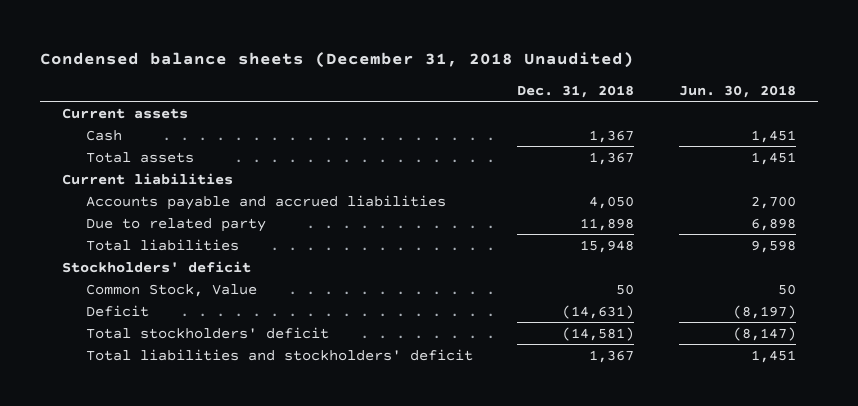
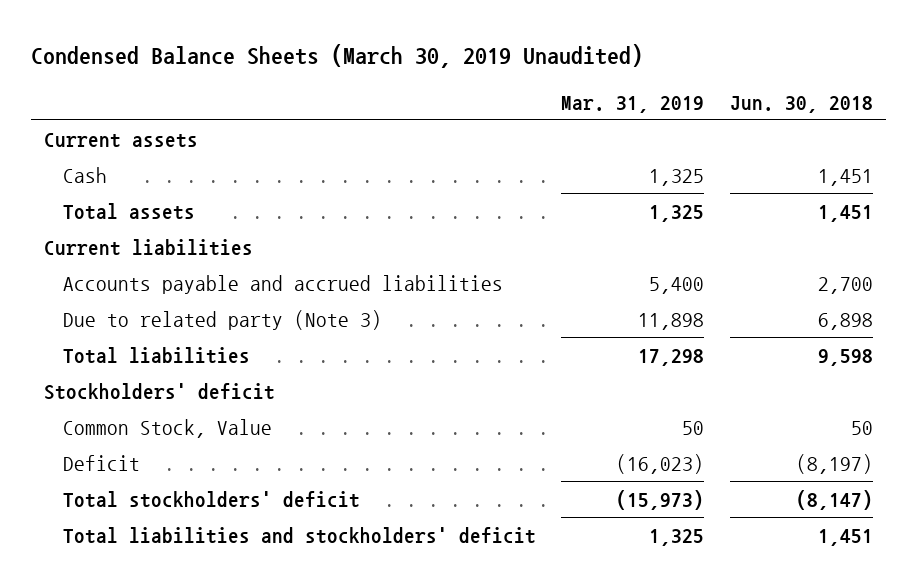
[40,51,635,68] Condensed balance sheets (December 31, 2018 Unaudited) -> [30,44,643,69] Condensed Balance Sheets (March 30, 2019 Unaudited)
[517,84,635,98] Dec. 31, 2018 -> none
none -> [561,95,705,113] Mar. 31, 2019
[85,217,266,232] Due to related party -> [62,309,382,330] Due to related party (Note 3)

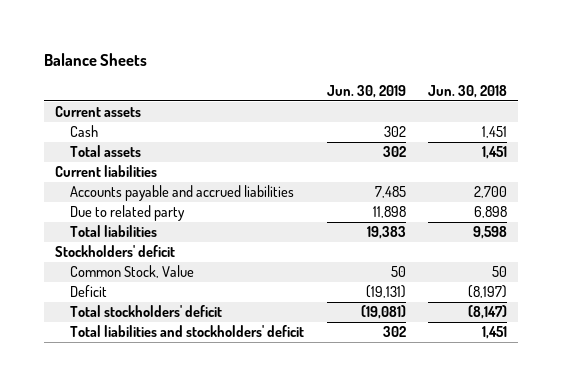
[30,44,643,69] Condensed Balance Sheets (March 30, 2019 Unaudited) -> [44,53,148,67] Balance Sheets
[561,95,705,113] Mar. 31, 2019 -> none
none -> [326,84,406,98] Jun. 30, 2019
[62,309,382,330] Due to related party (Note 3) -> [70,205,186,222] Due to related party

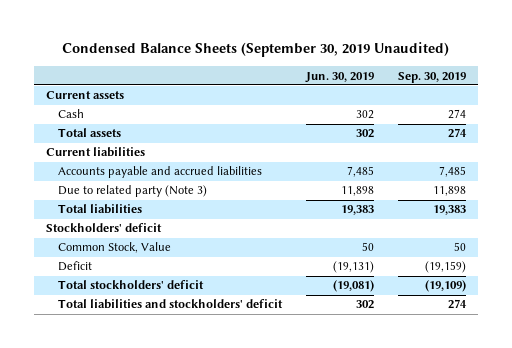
[44,53,148,67] Balance Sheets -> [61,42,449,58] Condensed Balance Sheets (September 30, 2019 Unaudited)
[428,84,508,98] Jun. 30, 2018 -> none
none -> [397,71,466,83] Sep. 30, 2019
[70,205,186,222] Due to related party -> [58,185,208,198] Due to related party (Note 3)

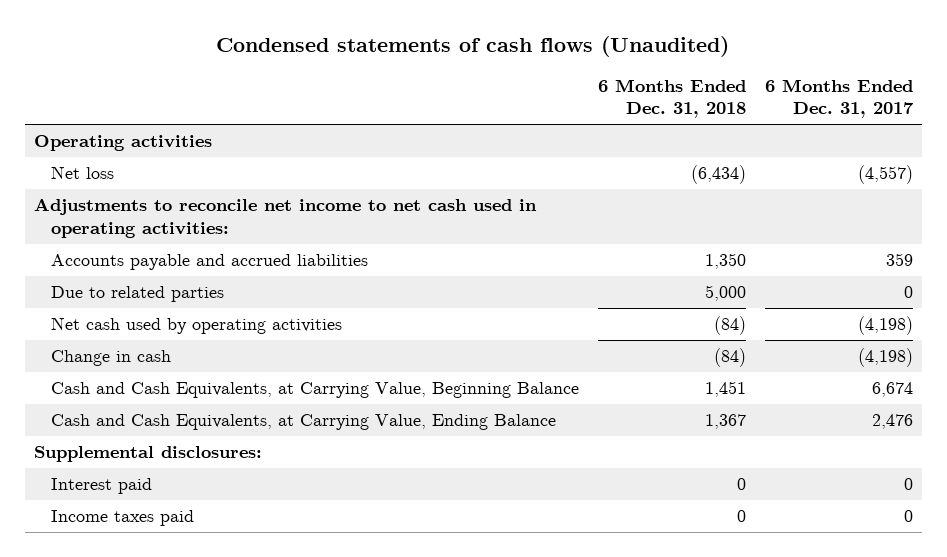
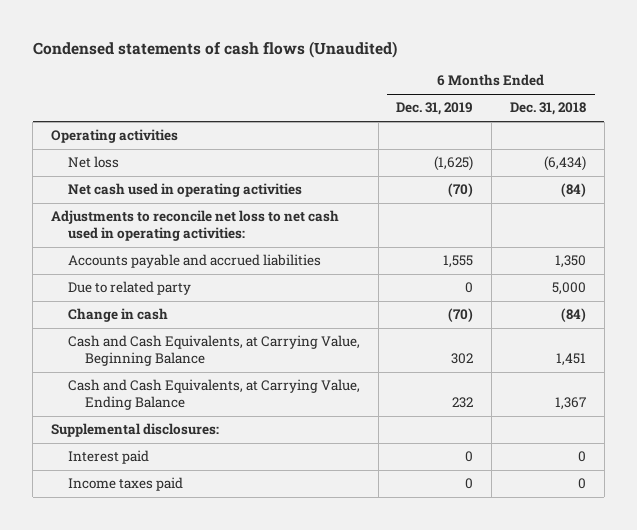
[764,79,914,119] 6 Months Ended Dec. 31, 2017 -> none
none -> [396,102,474,116] Dec. 31, 2019
none -> [67,183,302,198] Net cash used in operating activities
[34,198,538,238] Adjustments to reconcile net income to net cash used in operating activities: -> [50,210,339,242] Adjustments to reconcile net loss to net cash used in operating activities:
[51,317,343,335] Net cash used by operating activities -> none
[51,286,225,303] Due to related parties -> [67,281,191,296] Due to related party

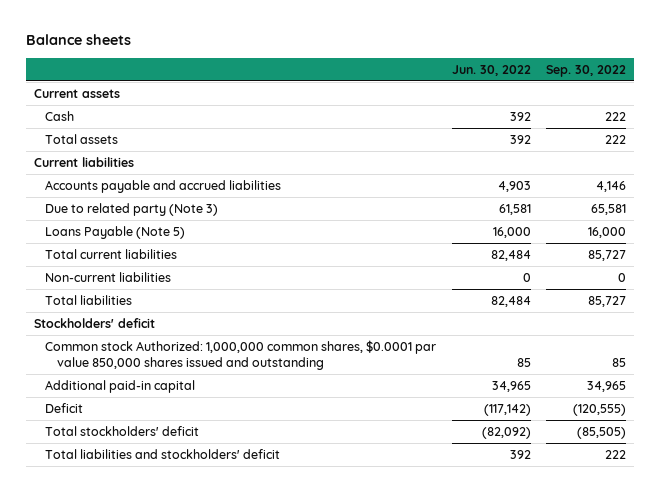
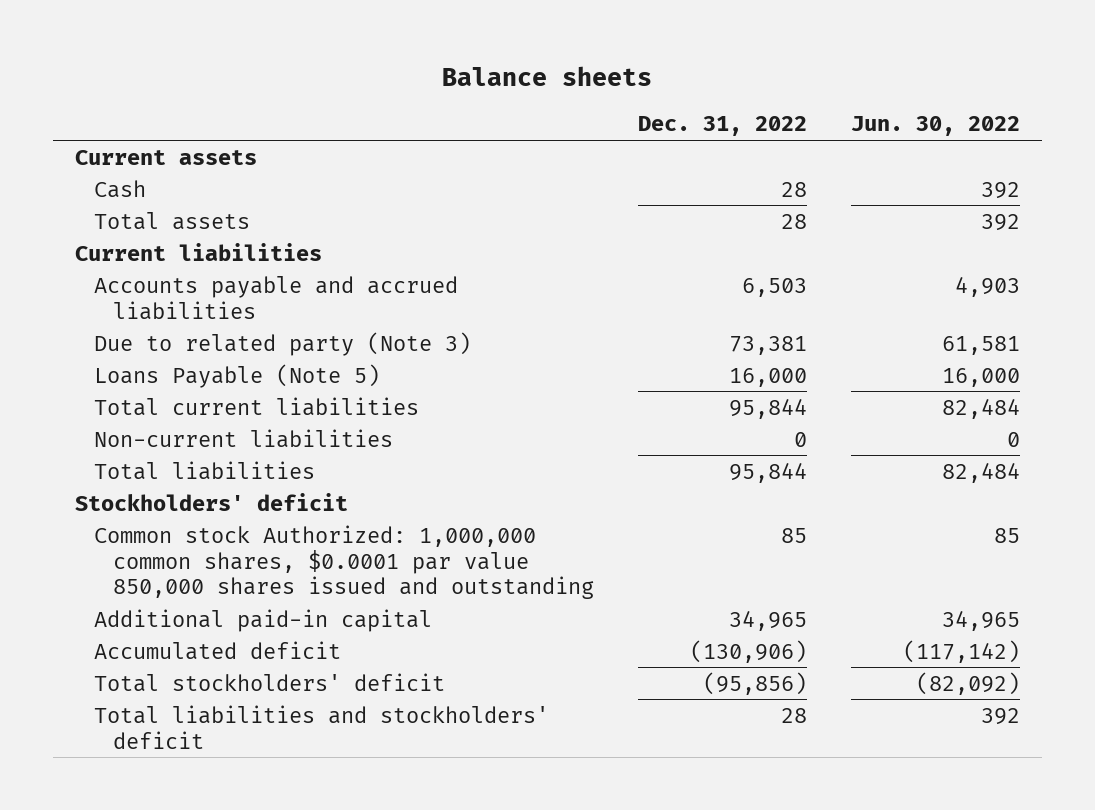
[545,64,626,77] Sep. 30, 2022 -> none
none -> [638,116,808,137] Dec. 31, 2022
[45,402,84,413] Deficit -> [94,640,342,660] Accumulated deficit

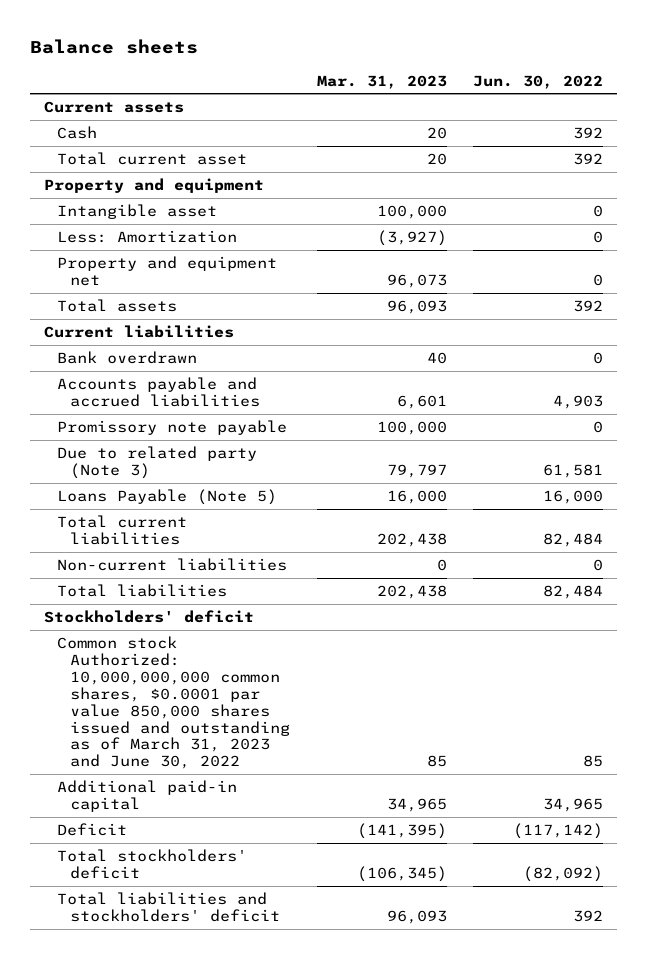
[638,116,808,137] Dec. 31, 2022 -> none
none -> [316,74,447,89] Mar. 31, 2023
none -> [56,151,247,165] Total current asset
none -> [43,177,264,193] Property and equipment
none -> [56,203,217,219] Intangible asset
none -> [56,229,237,243] Less: Amortization
none -> [56,255,277,286] Property and equipment net
none -> [56,350,197,364] Bank overdrawn
none -> [56,419,287,435] Promissory note payable
[94,524,595,600] Common stock Authorized: 1,000,000 common shares, $0.0001 par value 850,000 shares issued and outstanding -> [56,635,290,770] Common stock Authorized: 10,000,000,000 common shares, $0.0001 par value 850,000 shares issued and outstanding as of March 31, 2023 and June 30, 2022
[94,640,342,660] Accumulated deficit -> [56,822,127,836] Deficit

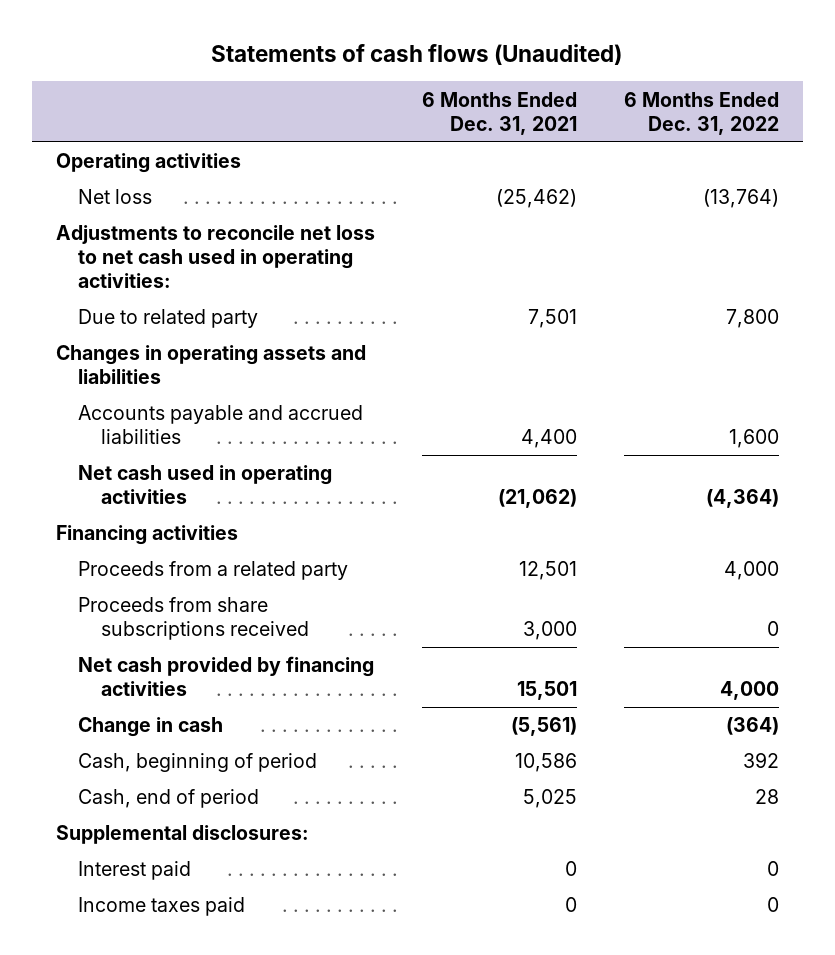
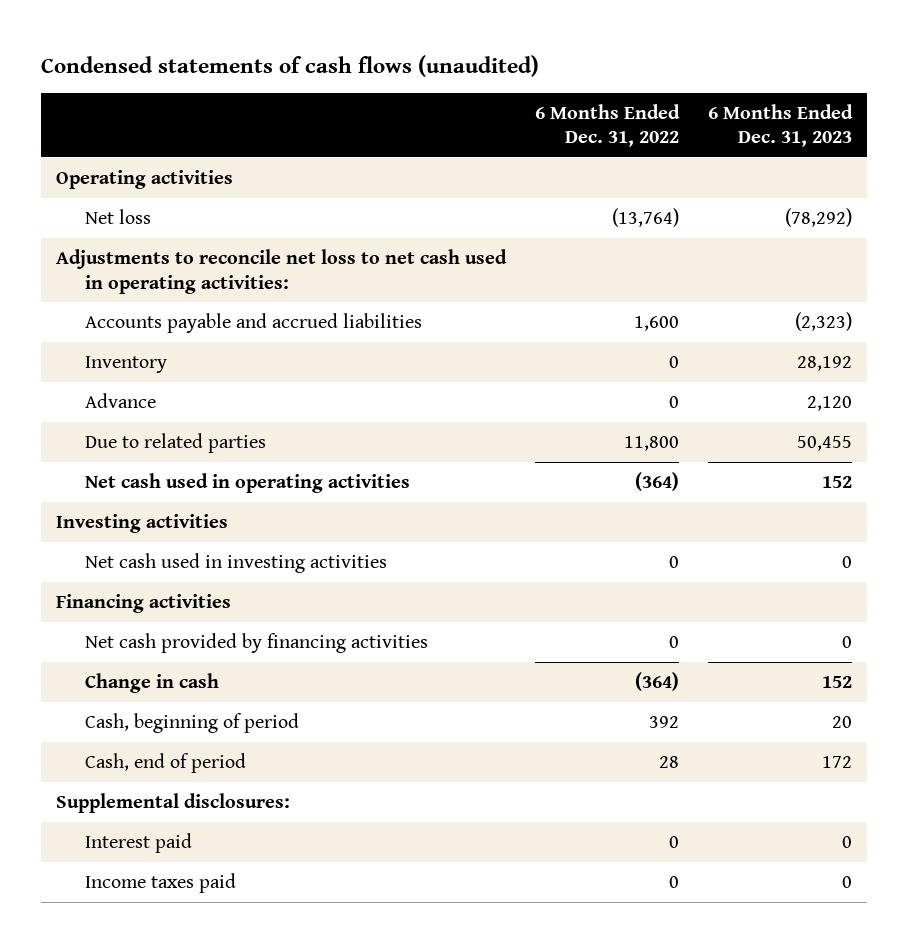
[211,43,623,65] Statements of cash flows (Unaudited) -> [41,54,540,77] Condensed statements of cash flows (unaudited)
[421,91,577,135] 6 Months Ended Dec. 31, 2021 -> none
none -> [708,103,854,148] 6 Months Ended Dec. 31, 2023
[78,309,259,329] Due to related party -> none
[55,345,366,385] Changes in operating assets and liabilities -> none
none -> [84,356,167,374] Inventory
none -> [84,393,156,409] Advance
none -> [84,433,266,454] Due to related parties
[706,489,780,509] (4,364) -> [635,472,680,492] (364)
none -> [56,514,229,534] Investing activities
none -> [84,553,387,574] Net cash used in investing activities
[78,561,349,581] Proceeds from a related party -> none
[78,597,309,641] Proceeds from share subscriptions received -> none
[720,681,780,701] 4,000 -> [669,636,680,649] 0

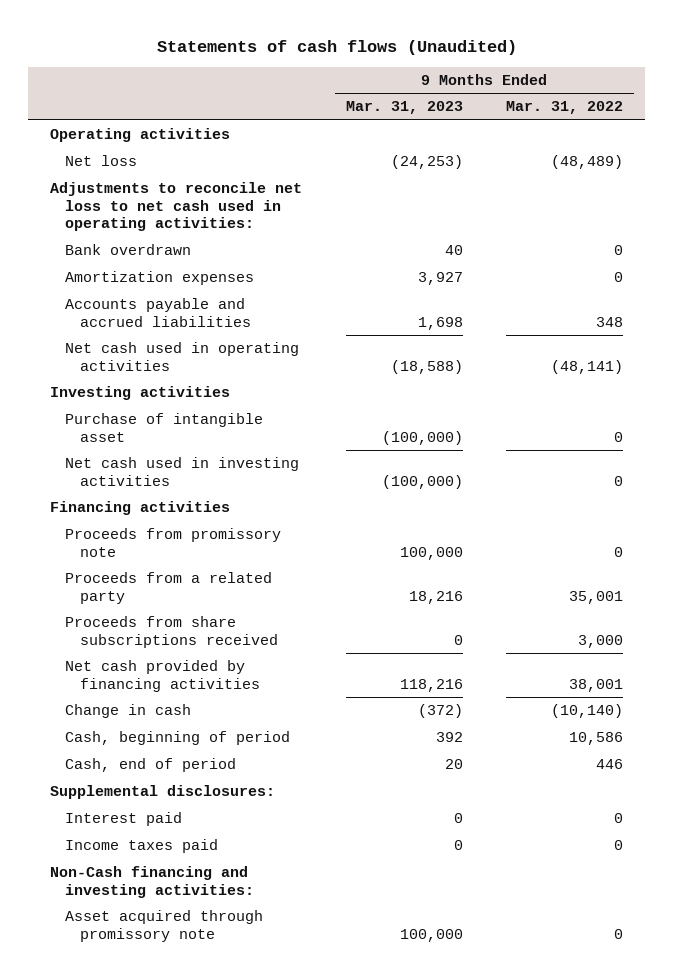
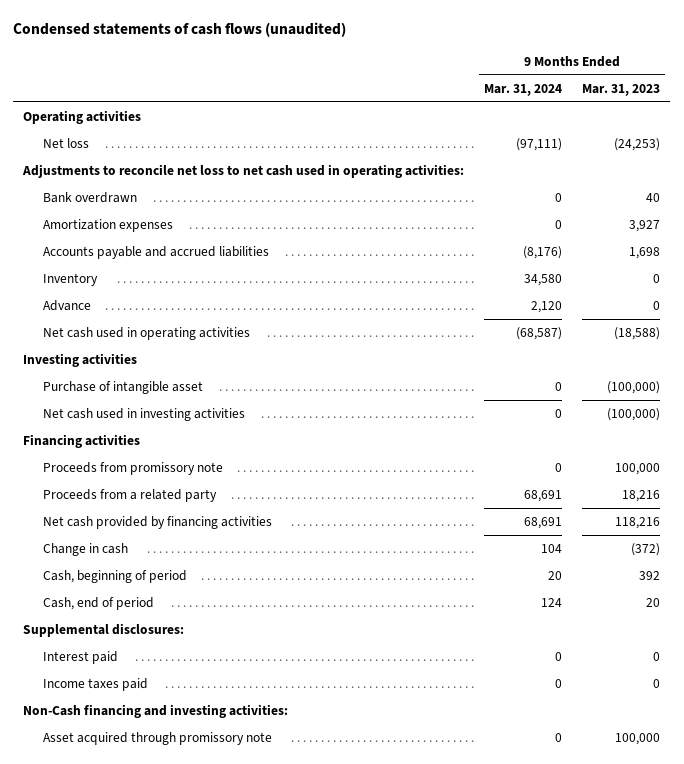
[156,39,517,55] Statements of cash flows (Unaudited) -> [13,22,347,38] Condensed statements of cash flows (unaudited)
[506,101,624,115] Mar. 31, 2022 -> none
none -> [484,83,563,96] Mar. 31, 2024
none -> [43,272,99,286] Inventory
none -> [43,299,92,311] Advance
[65,616,279,648] Proceeds from share subscriptions received -> none

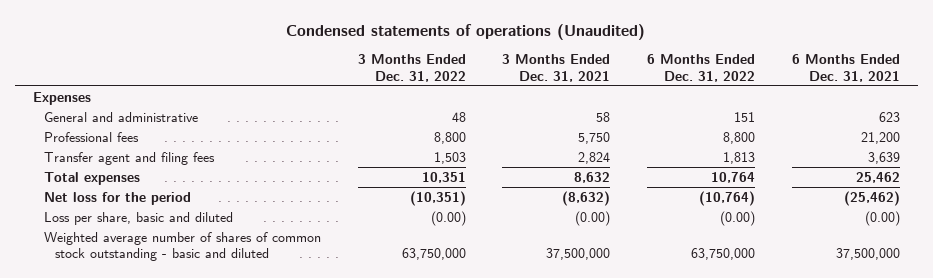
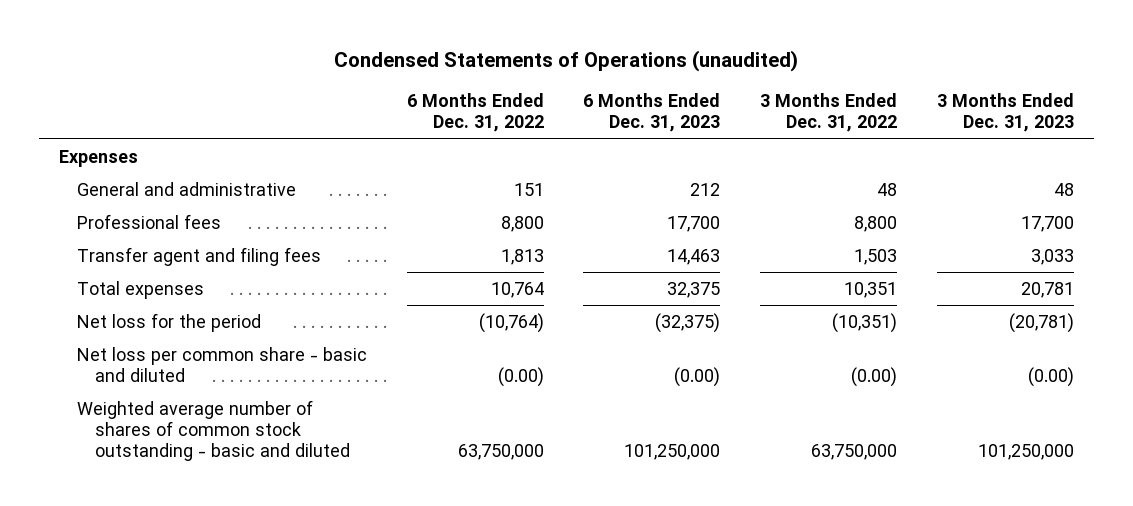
[286,23,646,40] Condensed statements of operations (Unaudited) -> [334,49,799,72] Condensed Statements of Operations (unaudited)
[502,54,611,82] 3 Months Ended Dec. 31, 2021 -> none
[791,54,900,82] 6 Months Ended Dec. 31, 2021 -> none
none -> [583,93,721,133] 6 Months Ended Dec. 31, 2023
none -> [936,93,1074,133] 3 Months Ended Dec. 31, 2023
[44,211,234,225] Loss per share, basic and diluted -> [76,346,367,382] Net loss per common share - basic and diluted

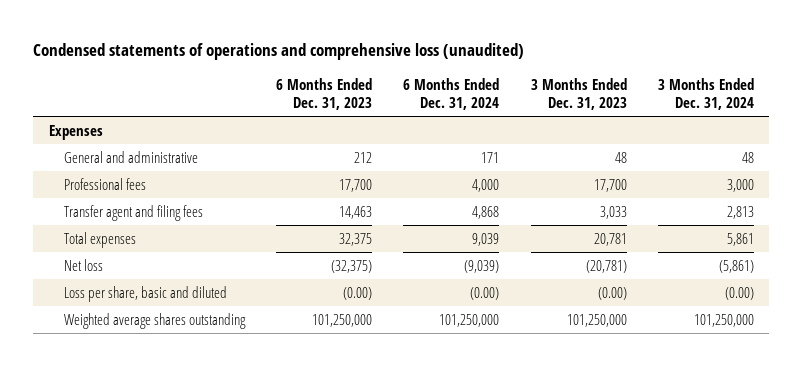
[334,49,799,72] Condensed Statements of Operations (unaudited) -> [33,42,525,60] Condensed statements of operations and comprehensive loss (unaudited)
[406,93,544,133] 6 Months Ended Dec. 31, 2022 -> none
[760,93,898,133] 3 Months Ended Dec. 31, 2022 -> none
none -> [403,77,500,110] 6 Months Ended Dec. 31, 2024
none -> [657,77,754,110] 3 Months Ended Dec. 31, 2024
[76,312,261,332] Net loss for the period -> [64,258,104,271] Net loss
[76,346,367,382] Net loss per common share - basic and diluted -> [64,285,228,302] Loss per share, basic and diluted
[76,399,351,461] Weighted average number of shares of common stock outstanding - basic and diluted -> [64,312,247,329] Weighted average shares outstanding

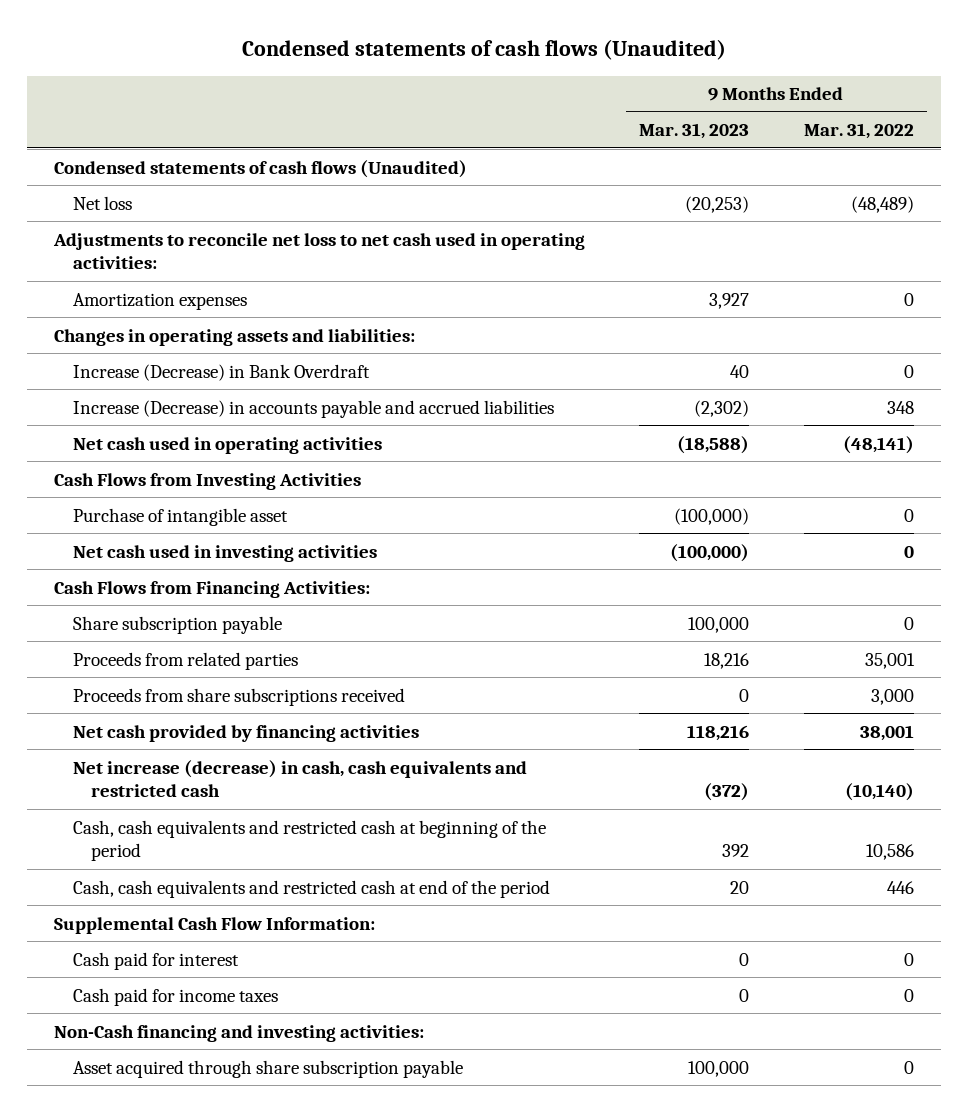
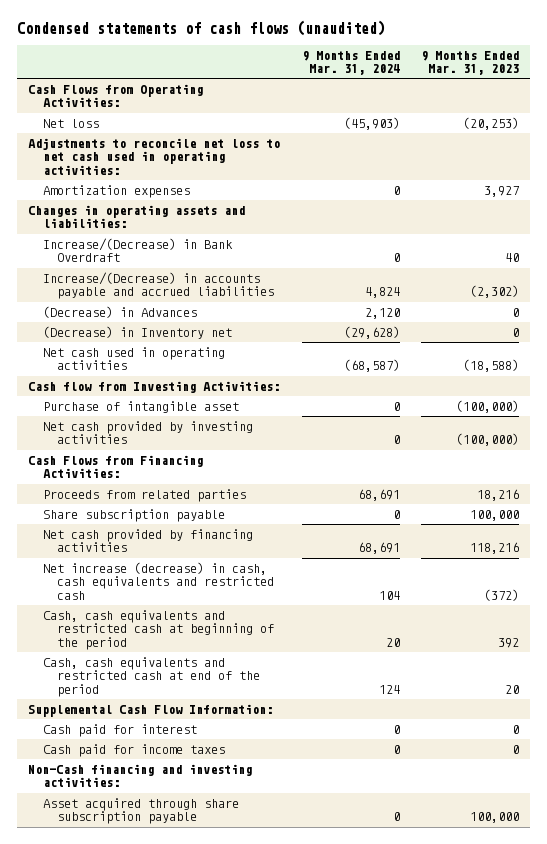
[241,39,726,61] Condensed statements of cash flows (Unaudited) -> [17,19,386,36] Condensed statements of cash flows (unaudited)
[803,123,914,140] Mar. 31, 2022 -> none
none -> [301,50,400,76] 9 Months Ended Mar. 31, 2024
[53,159,467,178] Condensed statements of cash flows (Unaudited) -> none
none -> [27,83,203,108] Cash Flows from Operating Activities:
[72,363,370,381] Increase (Decrease) in Bank Overdraft -> [42,237,233,263] Increase/(Decrease) in Bank Overdraft
[72,399,554,418] Increase (Decrease) in accounts payable and accrued liabilities -> [42,271,275,300] Increase/(Decrease) in accounts payable and accrued liabilities
none -> [42,305,197,318] (Decrease) in Advances
none -> [42,325,232,339] (Decrease) in Inventory net
[53,472,361,490] Cash Flows from Investing Activities -> [27,380,280,393] Cash flow from Investing Activities:
[72,544,377,562] Net cash used in investing activities -> [42,420,253,445] Net cash provided by investing activities
[72,687,405,706] Proceeds from share subscriptions received -> none
[72,615,282,634] Share subscription payable -> [42,508,225,522] Share subscription payable

